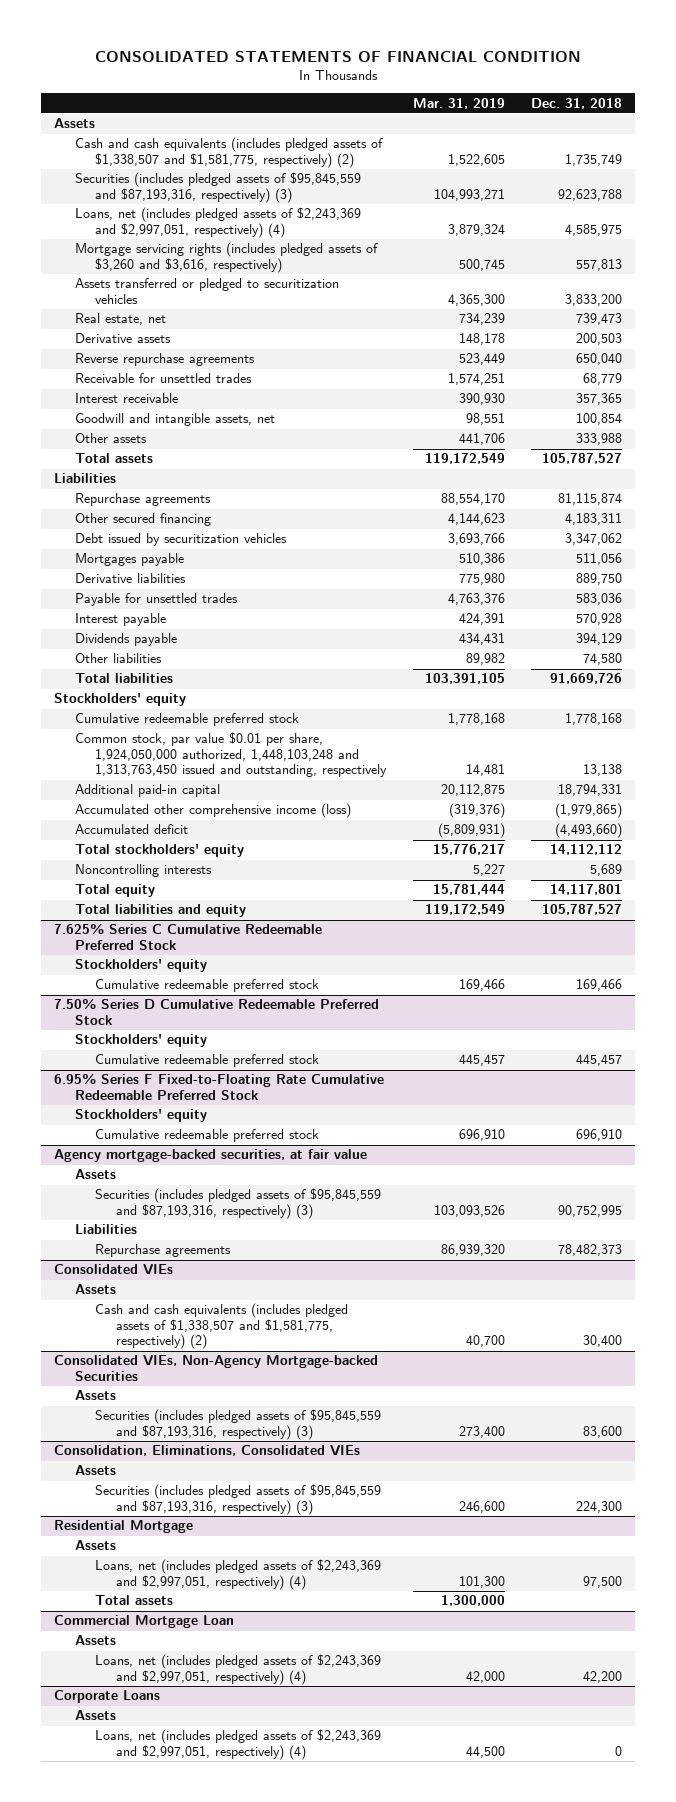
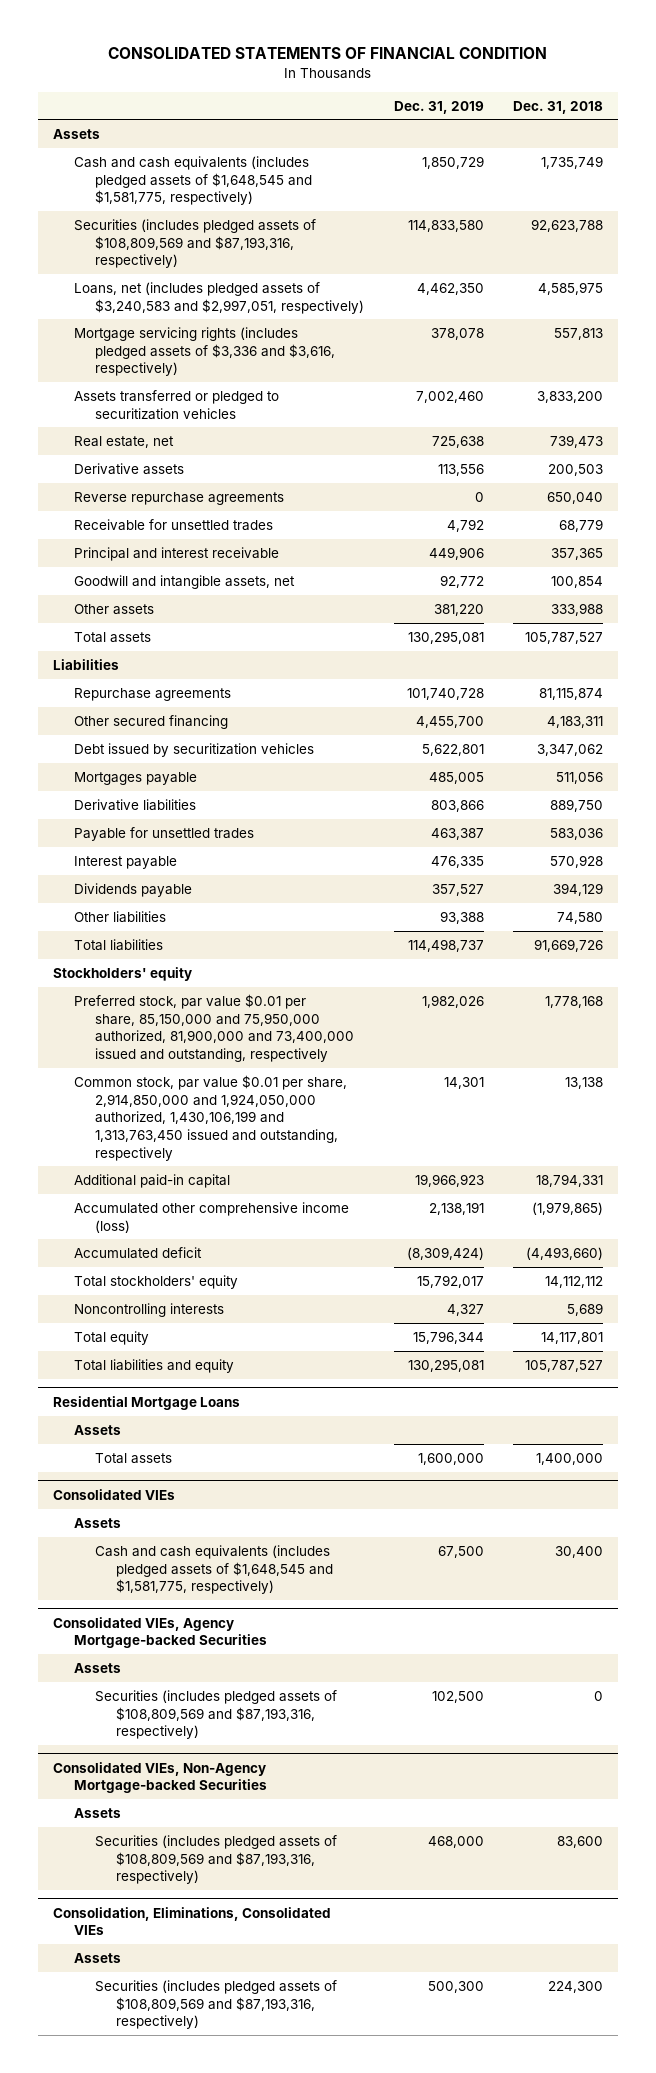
[412,97,505,109] Mar. 31, 2019 -> none
none -> [393,100,484,114] Dec. 31, 2019
[74,137,383,168] Cash and cash equivalents (includes pledged assets of $1,338,507 and $1,581,775, respectively) (2) -> [73,155,312,206] Cash and cash equivalents (includes pledged assets of $1,648,545 and $1,581,775, respectively)
[74,172,361,203] Securities (includes pledged assets of $95,845,559 and $87,193,316, respectively) (3) -> [73,218,316,269] Securities (includes pledged assets of $108,809,569 and $87,193,316, respectively)
[74,207,361,238] Loans, net (includes pledged assets of $2,243,369 and $2,997,051, respectively) (4) -> [73,281,364,314] Loans, net (includes pledged assets of $3,240,583 and $2,997,051, respectively)
[74,242,378,273] Mortgage servicing rights (includes pledged assets of $3,260 and $3,616, respectively) -> [73,326,335,377] Mortgage servicing rights (includes pledged assets of $3,336 and $3,616, respectively)
[74,393,178,404] Interest receivable -> [73,546,279,561] Principal and interest receivable
[74,713,299,727] Cumulative redeemable preferred stock -> [73,993,354,1062] Preferred stock, par value $0.01 per share, 85,150,000 and 75,950,000 authorized, 81,900,000 and 73,400,000 issued and outstanding, respectively
[74,732,388,778] Common stock, par value $0.01 per share, 1,924,050,000 authorized, 1,448,103,248 and 1,313,763,450 issued and outstanding, respectively -> [73,1074,347,1161] Common stock, par value $0.01 per share, 2,914,850,000 and 1,924,050,000 authorized, 1,430,106,199 and 1,313,763,450 issued and outstanding, respectively
[54,923,323,950] 7.625% Series C Cumulative Redeemable Preferred Stock -> none
[74,959,207,973] Stockholders' equity -> none
[95,979,320,993] Cumulative redeemable preferred stock -> none
[54,998,380,1025] 7.50% Series D Cumulative Redeemable Preferred Stock -> none
[74,1034,207,1048] Stockholders' equity -> none
[95,1054,320,1068] Cumulative redeemable preferred stock -> none
[54,1073,385,1100] 6.95% Series F Fixed-to-Floating Rate Cumulative Redeemable Preferred Stock -> none
[74,1109,207,1123] Stockholders' equity -> none
[95,1129,320,1143] Cumulative redeemable preferred stock -> none
[54,1149,368,1163] Agency mortgage-backed securities, at fair value -> none
none -> [53,1395,241,1410] Residential Mortgage Loans
[95,1188,382,1219] Securities (includes pledged assets of $95,845,559 and $87,193,316, respectively) (3) -> none
[74,1224,137,1235] Liabilities -> none
[95,1244,232,1258] Repurchase agreements -> none
none -> [94,1452,172,1464] Total assets
[95,1303,349,1350] Cash and cash equivalents (includes pledged assets of $1,338,507 and $1,581,775, respectively) (2) -> [94,1544,333,1595] Cash and cash equivalents (includes pledged assets of $1,648,545 and $1,581,775, respectively)
none -> [53,1616,267,1649] Consolidated VIEs, Agency Mortgage-backed Securities
none -> [73,1662,121,1673] Assets
none -> [94,1689,337,1740] Securities (includes pledged assets of $108,809,569 and $87,193,316, respectively)
[95,1409,382,1440] Securities (includes pledged assets of $95,845,559 and $87,193,316, respectively) (3) -> [94,1834,337,1885] Securities (includes pledged assets of $108,809,569 and $87,193,316, respectively)
[54,1520,194,1534] Residential Mortgage -> none
[74,1540,116,1551] Assets -> none
[95,1559,382,1590] Loans, net (includes pledged assets of $2,243,369 and $2,997,051, respectively) (4) -> none
[95,1595,174,1606] Total assets -> none
[54,1615,235,1629] Commercial Mortgage Loan -> none
[74,1635,116,1646] Assets -> none
[95,1654,382,1685] Loans, net (includes pledged assets of $2,243,369 and $2,997,051, respectively) (4) -> none
[54,1690,161,1704] Corporate Loans -> none
[74,1710,116,1721] Assets -> none
[95,1729,382,1760] Loans, net (includes pledged assets of $2,243,369 and $2,997,051, respectively) (4) -> none
[95,1484,382,1515] Securities (includes pledged assets of $95,845,559 and $87,193,316, respectively) (3) -> [94,1979,337,2030] Securities (includes pledged assets of $108,809,569 and $87,193,316, respectively)

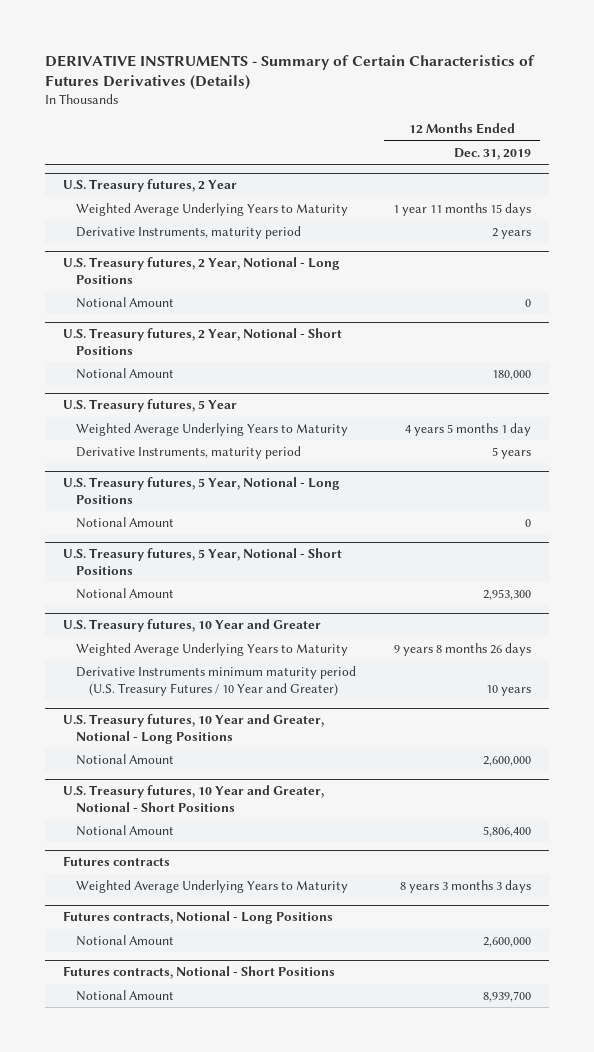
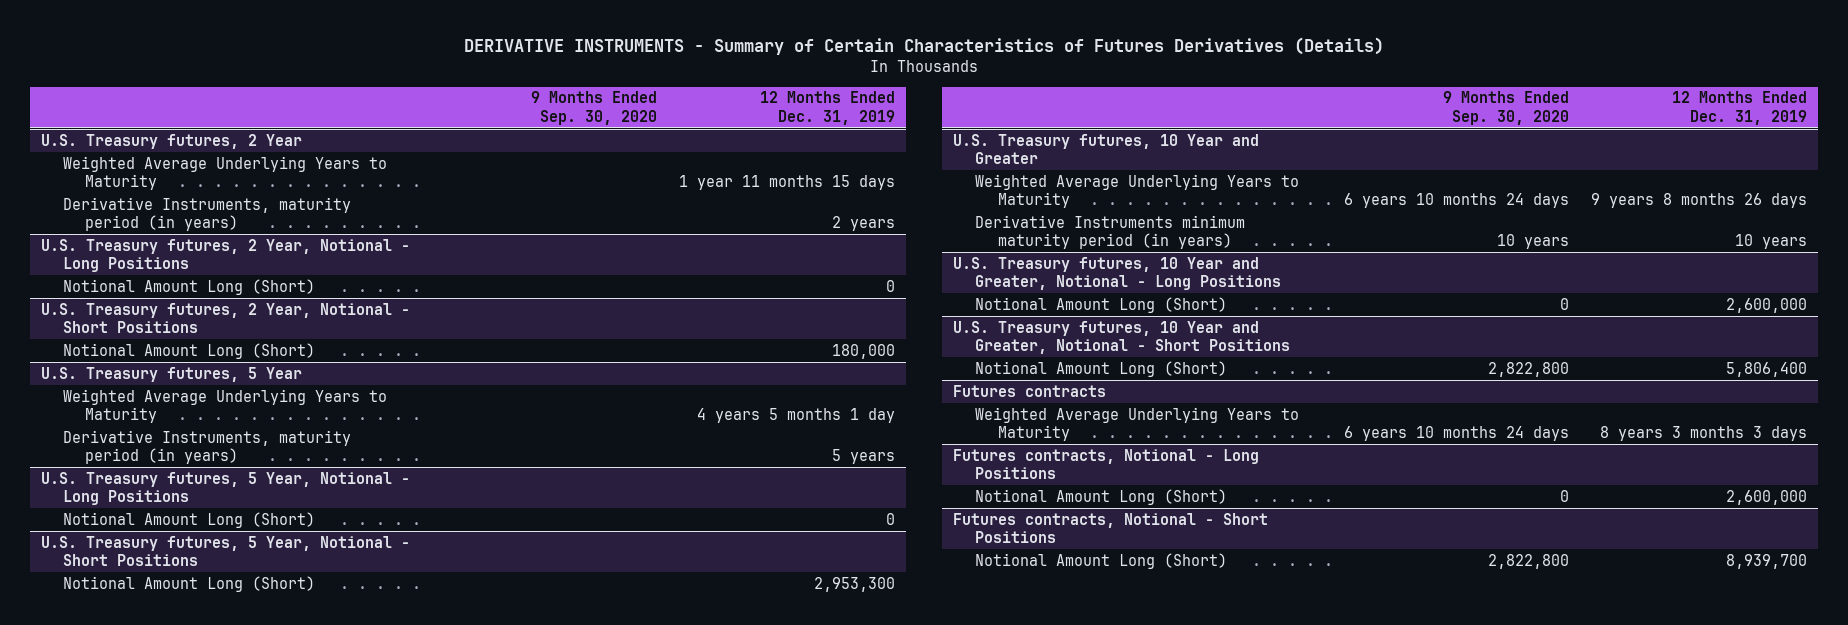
none -> [530,91,657,125] 9 Months Ended Sep. 30, 2020
[76,226,302,240] Derivative Instruments, maturity period -> [63,196,352,231] Derivative Instruments, maturity period (in years)
[76,297,175,309] Notional Amount -> [63,278,316,295] Notional Amount Long (Short)
[76,368,175,380] Notional Amount -> [63,342,316,359] Notional Amount Long (Short)
[76,446,302,460] Derivative Instruments, maturity period -> [63,429,352,464] Derivative Instruments, maturity period (in years)
[76,517,175,529] Notional Amount -> [63,511,316,528] Notional Amount Long (Short)
[76,588,175,600] Notional Amount -> [63,575,316,592] Notional Amount Long (Short)
[76,666,357,696] Derivative Instruments minimum maturity period (U.S. Treasury Futures / 10 Year and Greater) -> [975,214,1246,249] Derivative Instruments minimum maturity period (in years)
[76,754,175,766] Notional Amount -> [975,296,1228,313] Notional Amount Long (Short)
[76,825,175,837] Notional Amount -> [975,360,1228,377] Notional Amount Long (Short)
[76,935,175,947] Notional Amount -> [975,488,1228,505] Notional Amount Long (Short)
[76,990,175,1002] Notional Amount -> [975,552,1228,569] Notional Amount Long (Short)

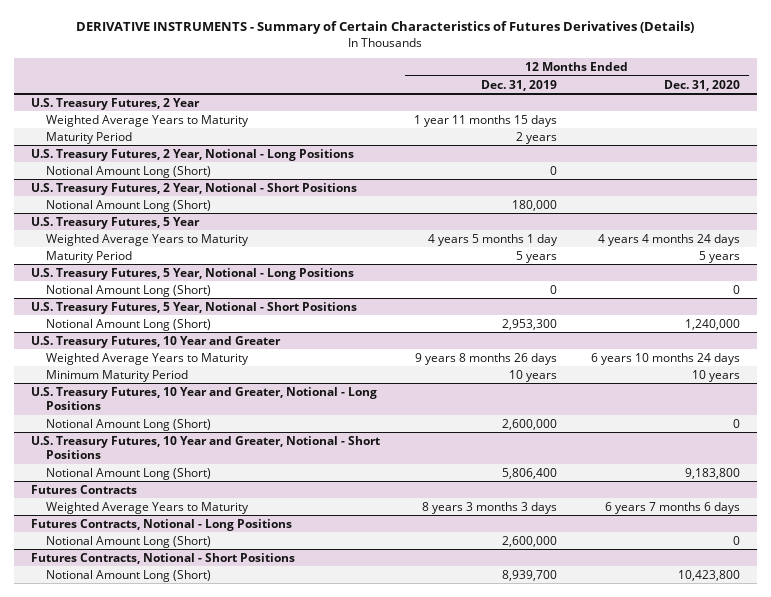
[530,91,657,125] 9 Months Ended Sep. 30, 2020 -> none
none -> [664,79,741,91] Dec. 31, 2020
[40,133,302,149] U.S. Treasury futures, 2 Year -> [30,97,200,110] U.S. Treasury Futures, 2 Year
[63,155,388,190] Weighted Average Underlying Years to Maturity -> [46,114,250,127] Weighted Average Years to Maturity
[63,196,352,231] Derivative Instruments, maturity period (in years) -> [46,131,133,144] Maturity Period
[40,238,410,272] U.S. Treasury futures, 2 Year, Notional - Long Positions -> [30,148,354,161] U.S. Treasury Futures, 2 Year, Notional - Long Positions
[40,302,410,333] U.S. Treasury futures, 2 Year, Notional - Short Positions -> [30,182,357,195] U.S. Treasury Futures, 2 Year, Notional - Short Positions
[40,366,302,382] U.S. Treasury futures, 5 Year -> [30,216,200,229] U.S. Treasury Futures, 5 Year
[63,388,388,423] Weighted Average Underlying Years to Maturity -> [46,233,250,246] Weighted Average Years to Maturity
[63,429,352,464] Derivative Instruments, maturity period (in years) -> [46,250,133,263] Maturity Period
[40,471,410,505] U.S. Treasury futures, 5 Year, Notional - Long Positions -> [30,267,354,280] U.S. Treasury Futures, 5 Year, Notional - Long Positions
[40,535,410,566] U.S. Treasury futures, 5 Year, Notional - Short Positions -> [30,301,357,314] U.S. Treasury Futures, 5 Year, Notional - Short Positions
[953,133,1260,164] U.S. Treasury futures, 10 Year and Greater -> [30,335,281,348] U.S. Treasury Futures, 10 Year and Greater
[975,173,1300,208] Weighted Average Underlying Years to Maturity -> [46,352,250,365] Weighted Average Years to Maturity
[975,214,1246,249] Derivative Instruments minimum maturity period (in years) -> [46,369,189,382] Minimum Maturity Period
[953,256,1282,290] U.S. Treasury futures, 10 Year and Greater, Notional - Long Positions -> [30,386,377,411] U.S. Treasury Futures, 10 Year and Greater, Notional - Long Positions
[953,320,1291,354] U.S. Treasury futures, 10 Year and Greater, Notional - Short Positions -> [30,435,380,460] U.S. Treasury Futures, 10 Year and Greater, Notional - Short Positions
[953,384,1107,397] Futures contracts -> [30,484,137,494] Futures Contracts
[975,406,1300,441] Weighted Average Underlying Years to Maturity -> [46,501,250,514] Weighted Average Years to Maturity
[953,448,1260,479] Futures contracts, Notional - Long Positions -> [30,518,292,531] Futures Contracts, Notional - Long Positions
[953,512,1269,543] Futures contracts, Notional - Short Positions -> [30,552,295,564] Futures Contracts, Notional - Short Positions

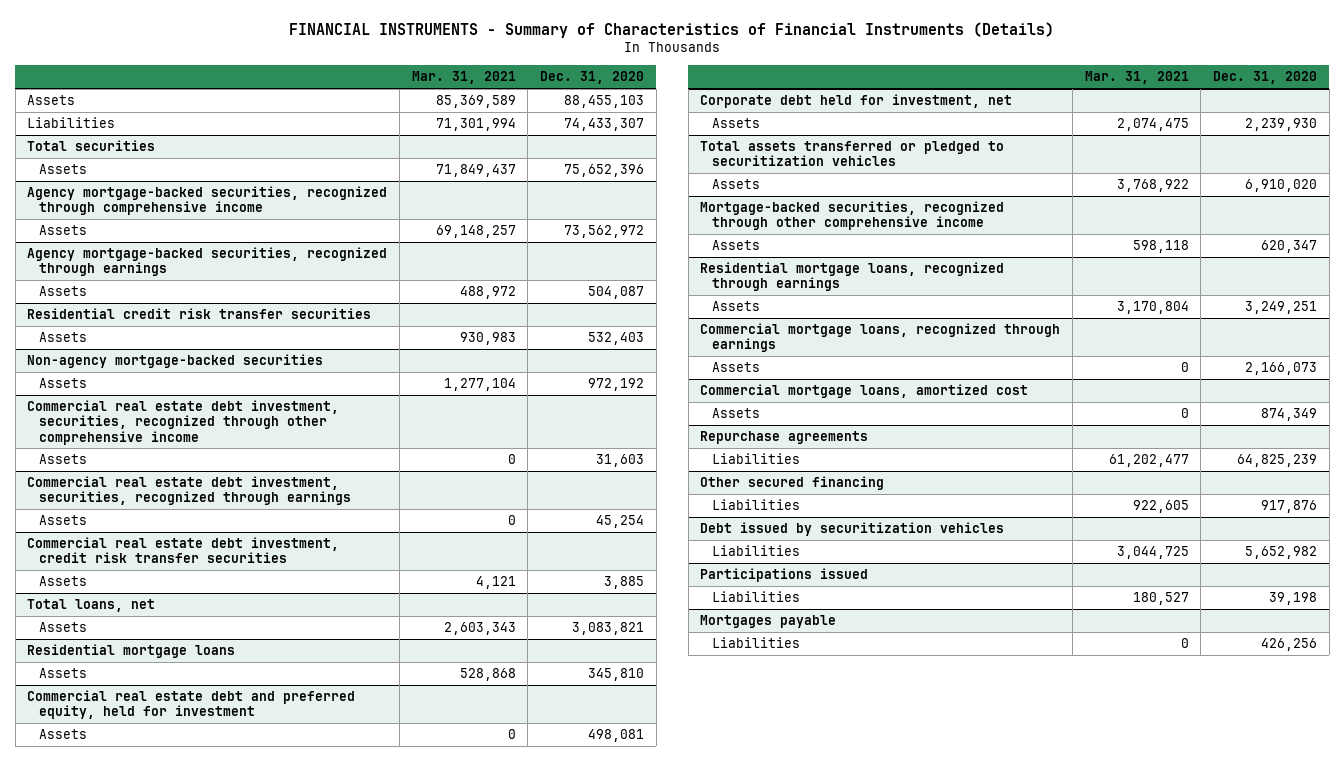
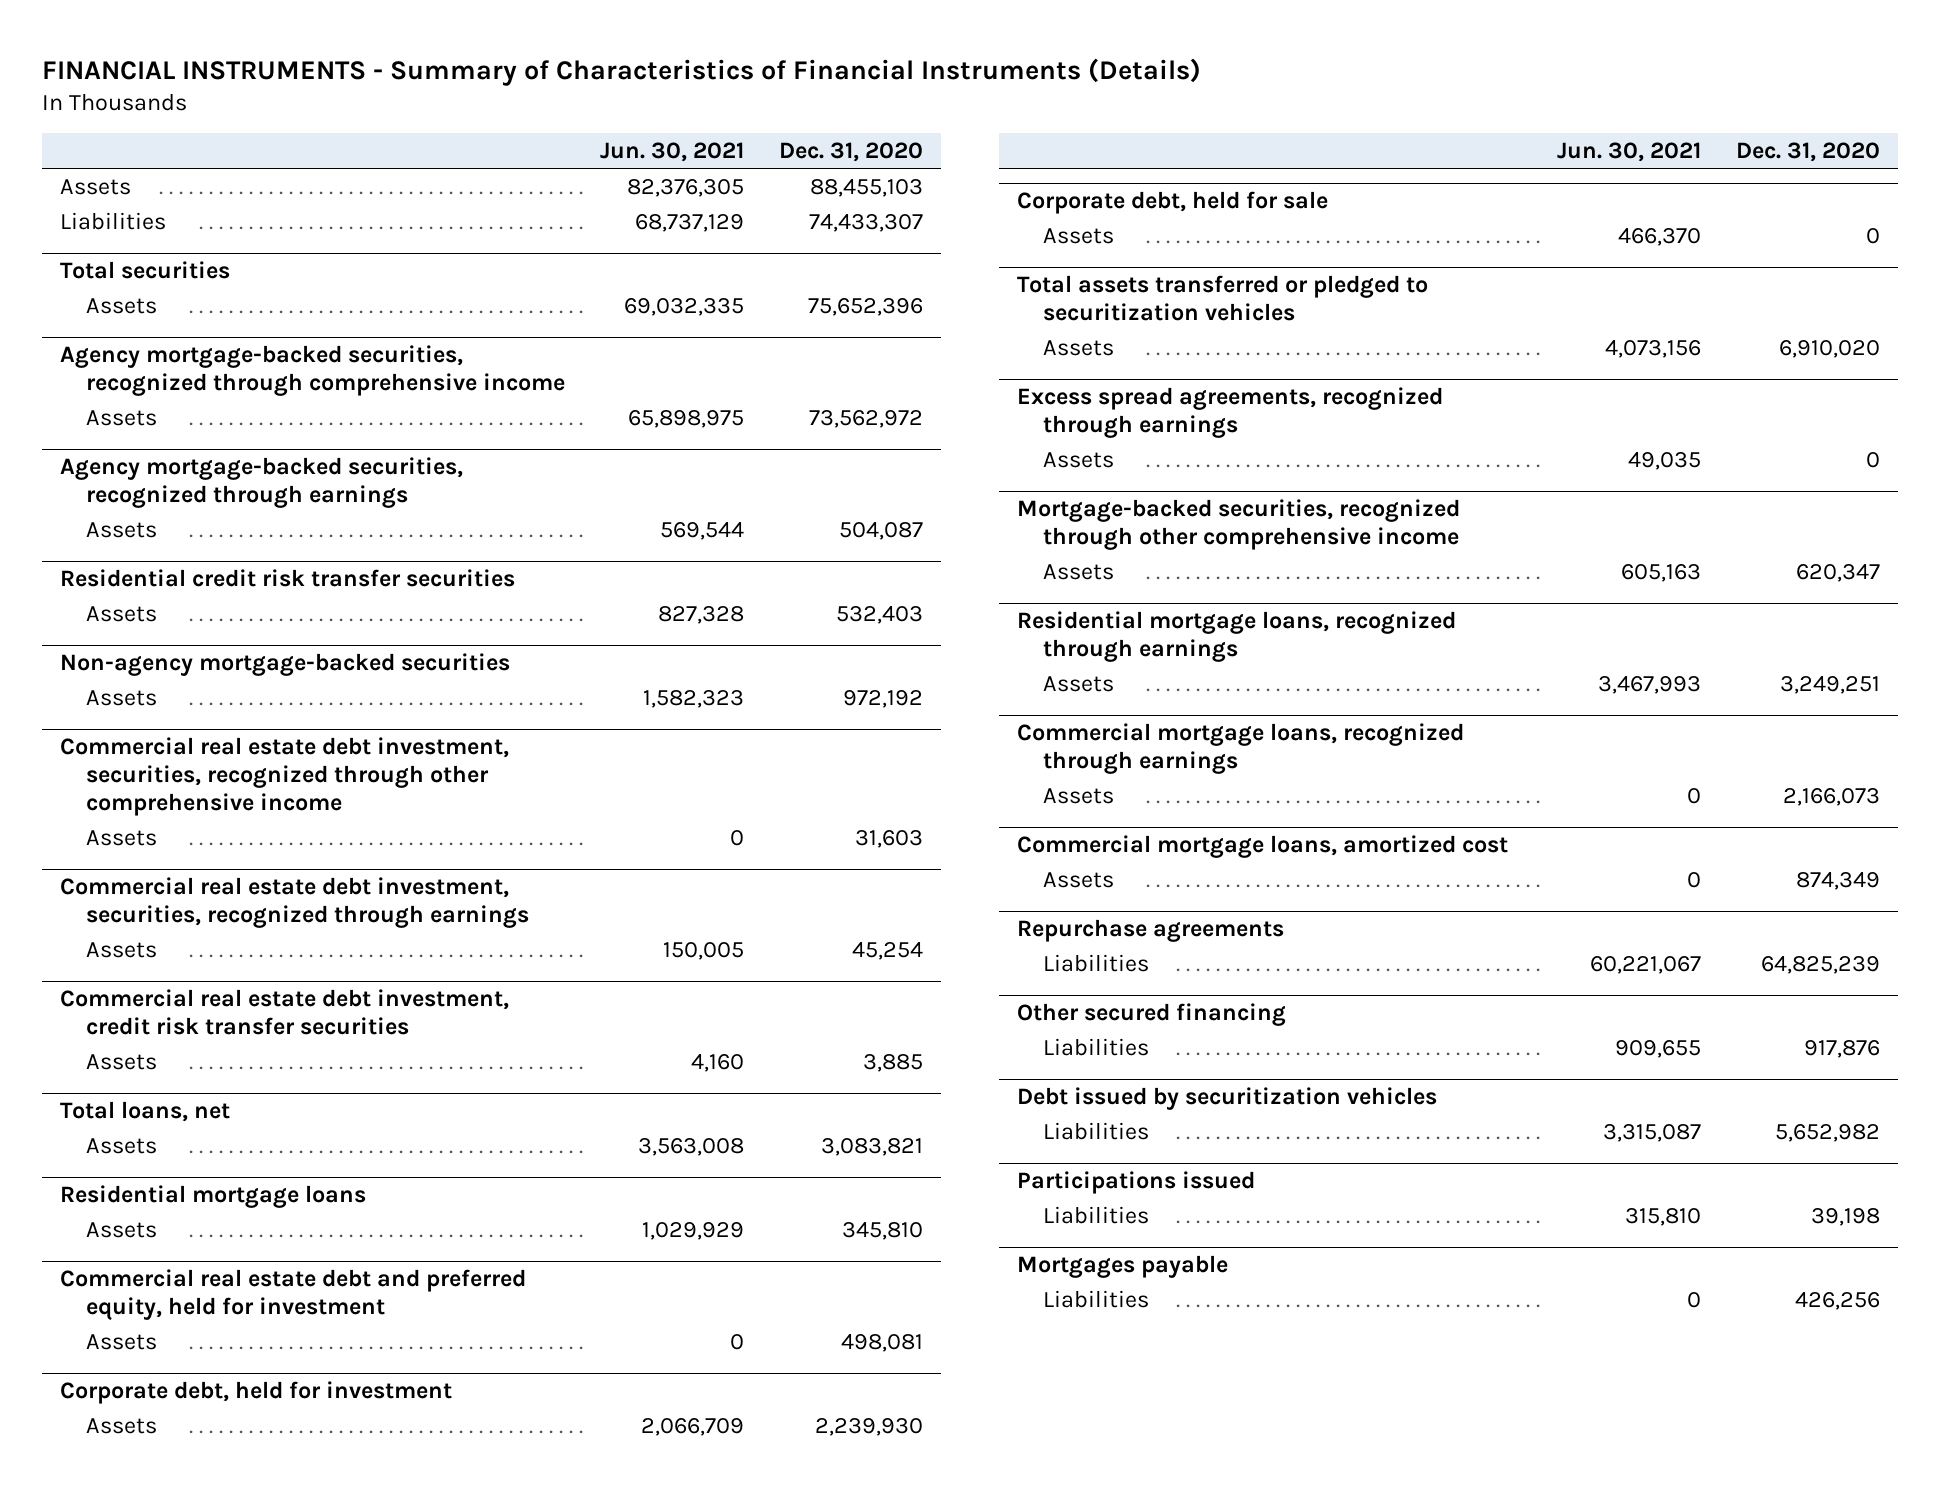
[411,71,516,85] Mar. 31, 2021 -> none
none -> [600,142,745,163] Jun. 30, 2021
[700,94,1013,109] Corporate debt held for investment, net -> [59,1380,452,1404] Corporate debt, held for investment
none -> [1016,190,1328,214] Corporate debt, held for sale
none -> [1043,227,1115,244] Assets
none -> [1016,386,1443,438] Excess spread agreements, recognized through earnings
none -> [1043,451,1115,468] Assets

